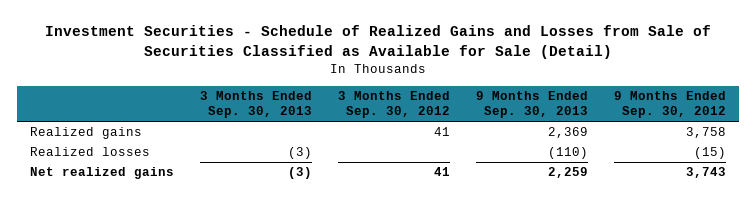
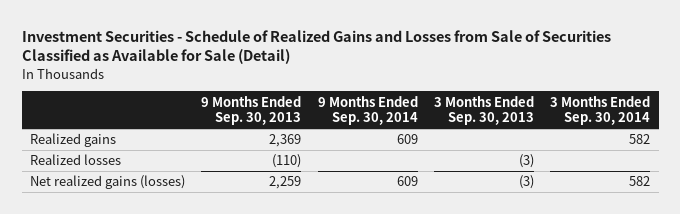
[338,90,451,119] 3 Months Ended Sep. 30, 2012 -> none
[614,90,727,119] 9 Months Ended Sep. 30, 2012 -> none
none -> [317,95,418,126] 9 Months Ended Sep. 30, 2014
none -> [550,95,651,126] 3 Months Ended Sep. 30, 2014
[29,166,174,179] Net realized gains -> [29,175,185,190] Net realized gains (losses)

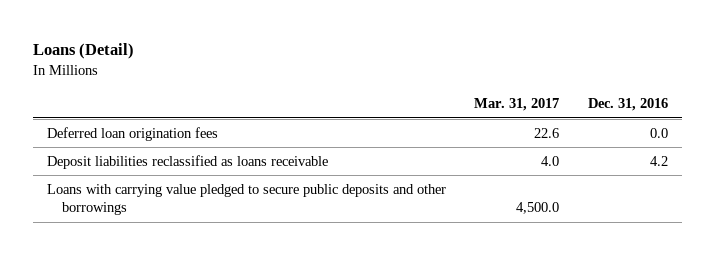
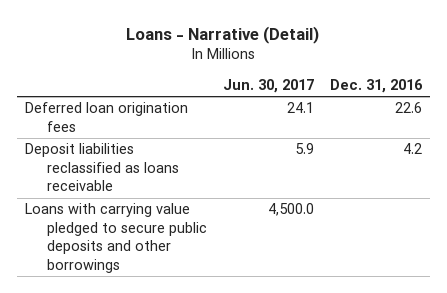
[33,43,135,60] Loans (Detail) -> [126,25,320,44] Loans - Narrative (Detail)
[474,98,560,112] Mar. 31, 2017 -> none
none -> [222,79,314,94] Jun. 30, 2017
[649,127,668,138] 0.0 -> [394,102,422,114] 22.6

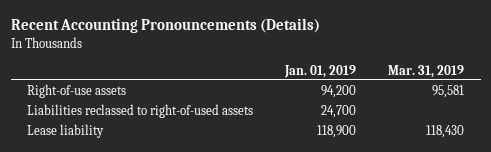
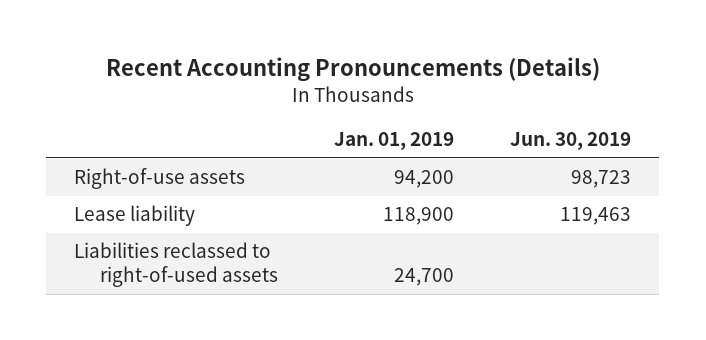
[388,64,465,78] Mar. 31, 2019 -> none
none -> [510,132,632,151] Jun. 30, 2019
[26,104,253,119] Liabilities reclassed to right-of-used assets -> [74,242,279,288] Liabilities reclassed to right-of-used assets

